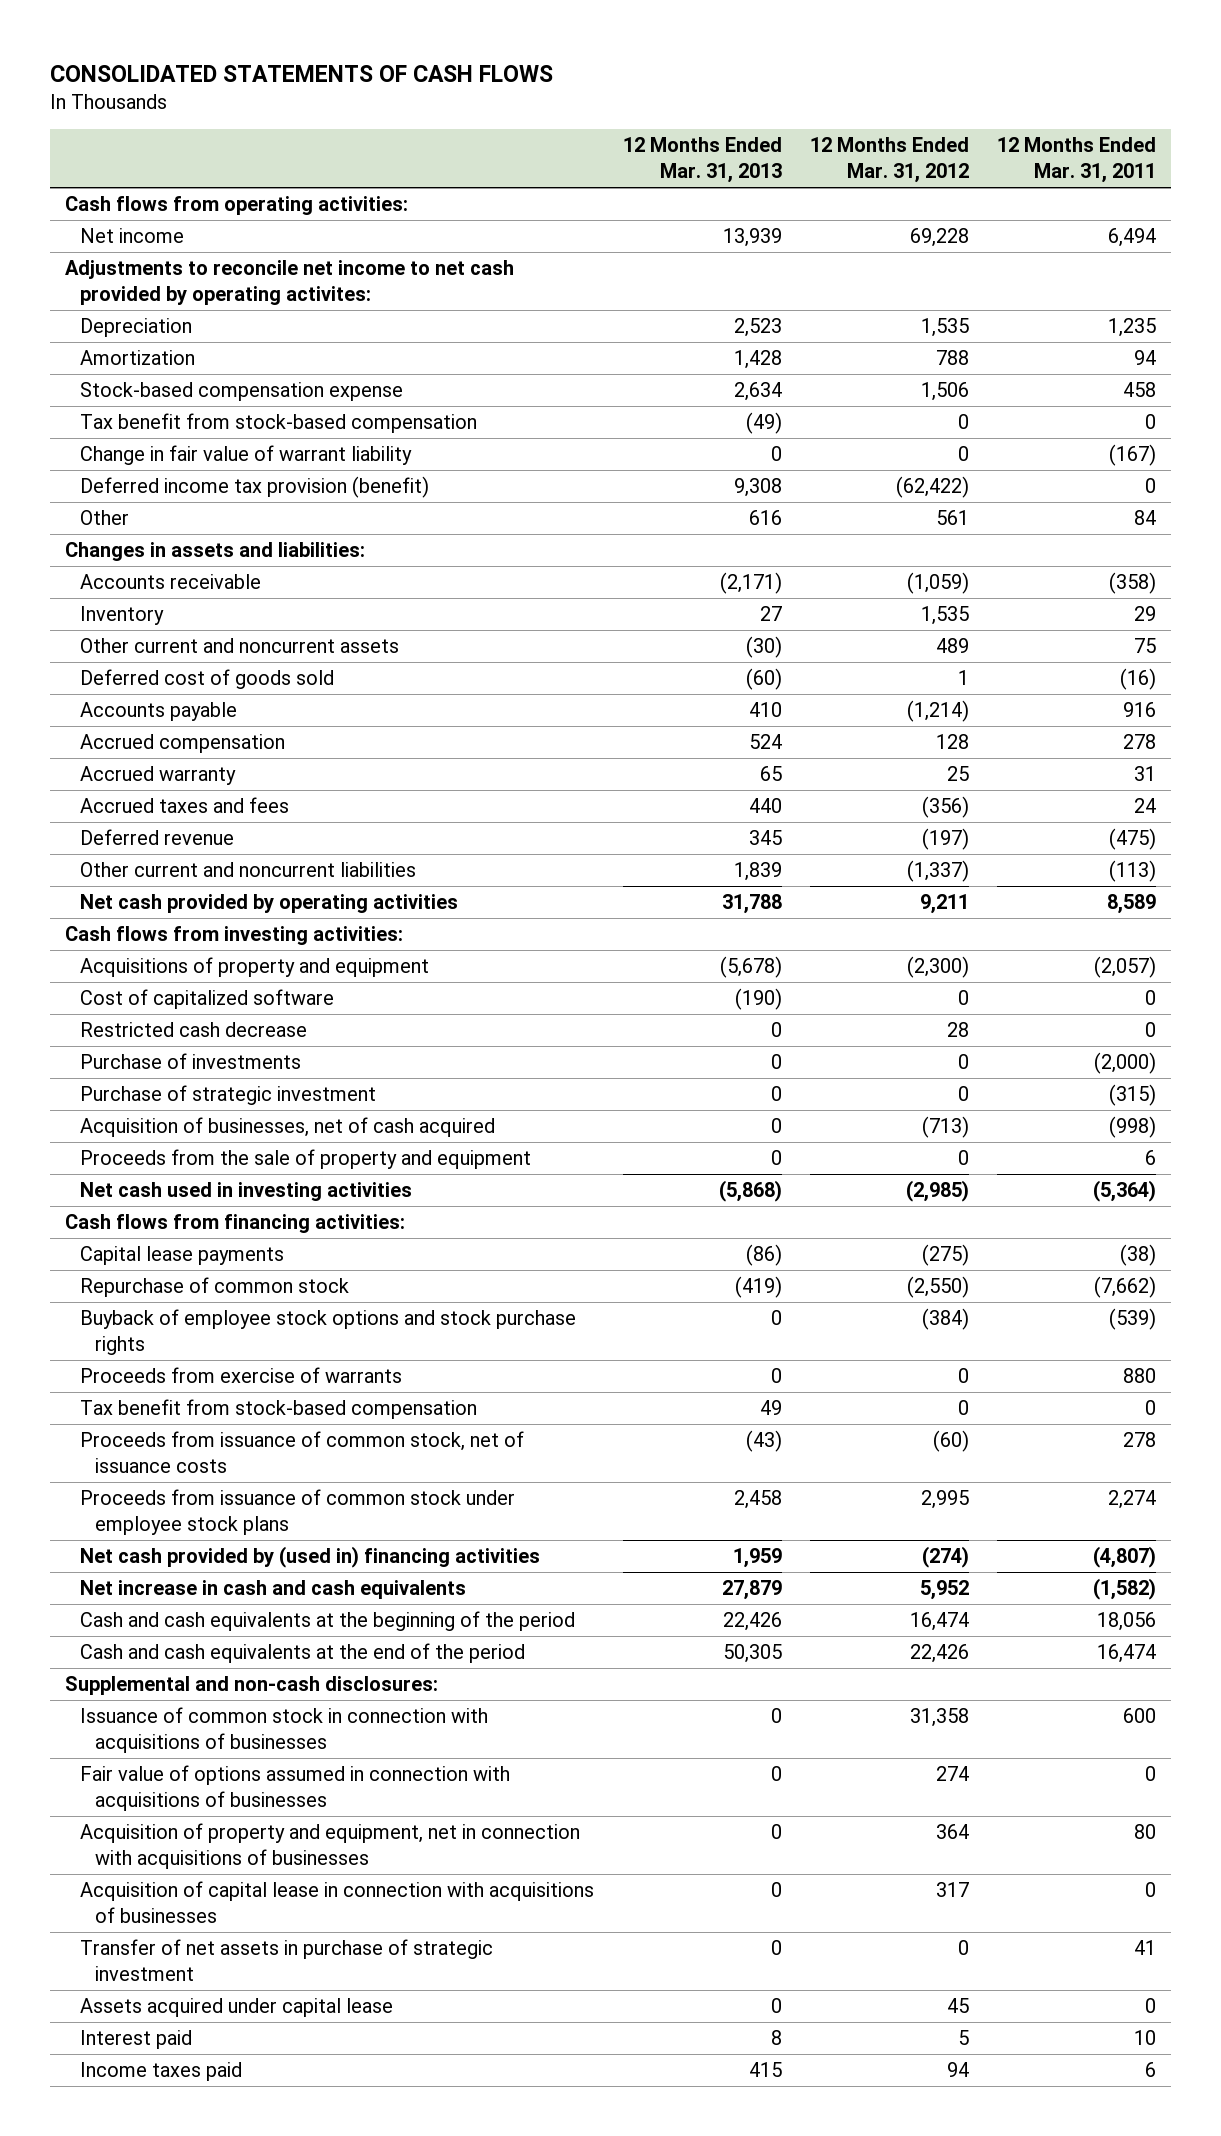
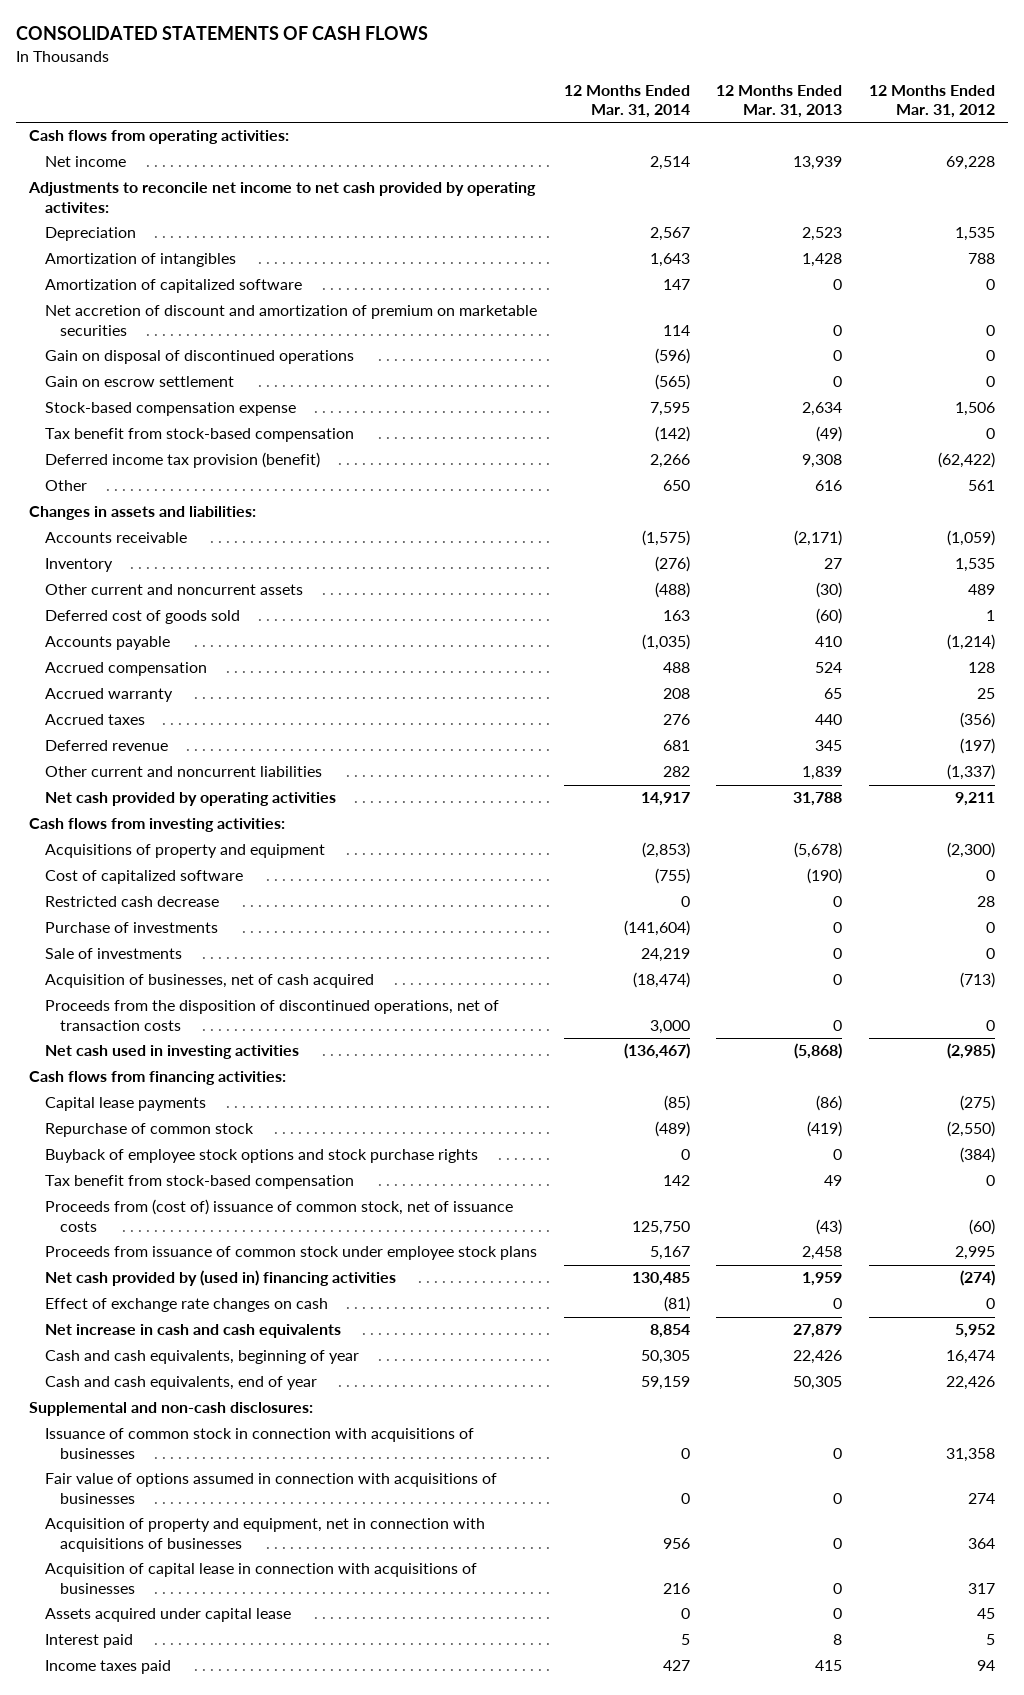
[997,137,1157,184] 12 Months Ended Mar. 31, 2011 -> none
none -> [563,84,690,118] 12 Months Ended Mar. 31, 2014
[80,350,196,366] Amortization -> [44,253,236,268] Amortization of intangibles
none -> [44,279,302,294] Amortization of capitalized software
none -> [44,305,537,336] Net accretion of discount and amortization of premium on marketable securities
none -> [44,350,354,365] Gain on disposal of discontinued operations
none -> [44,376,234,388] Gain on escrow settlement
[80,445,413,466] Change in fair value of warrant liability -> none
[80,797,290,814] Accrued taxes and fees -> [44,714,145,726] Accrued taxes
[80,1085,377,1106] Purchase of strategic investment -> none
none -> [44,948,182,960] Sale of investments
[80,1149,532,1170] Proceeds from the sale of property and equipment -> none
none -> [44,1000,499,1031] Proceeds from the disposition of discontinued operations, net of transaction costs
[80,1367,403,1384] Proceeds from exercise of warrants -> none
[80,1431,525,1474] Proceeds from issuance of common stock, net of issuance costs -> [44,1199,513,1232] Proceeds from (cost of) issuance of common stock, net of issuance costs
none -> [44,1298,328,1313] Effect of exchange rate changes on cash
[80,1611,576,1632] Cash and cash equivalents at the beginning of the period -> [44,1350,359,1365] Cash and cash equivalents, beginning of year
[80,1643,526,1664] Cash and cash equivalents at the end of the period -> [44,1376,317,1391] Cash and cash equivalents, end of year
[80,1939,494,1982] Transfer of net assets in purchase of strategic investment -> none

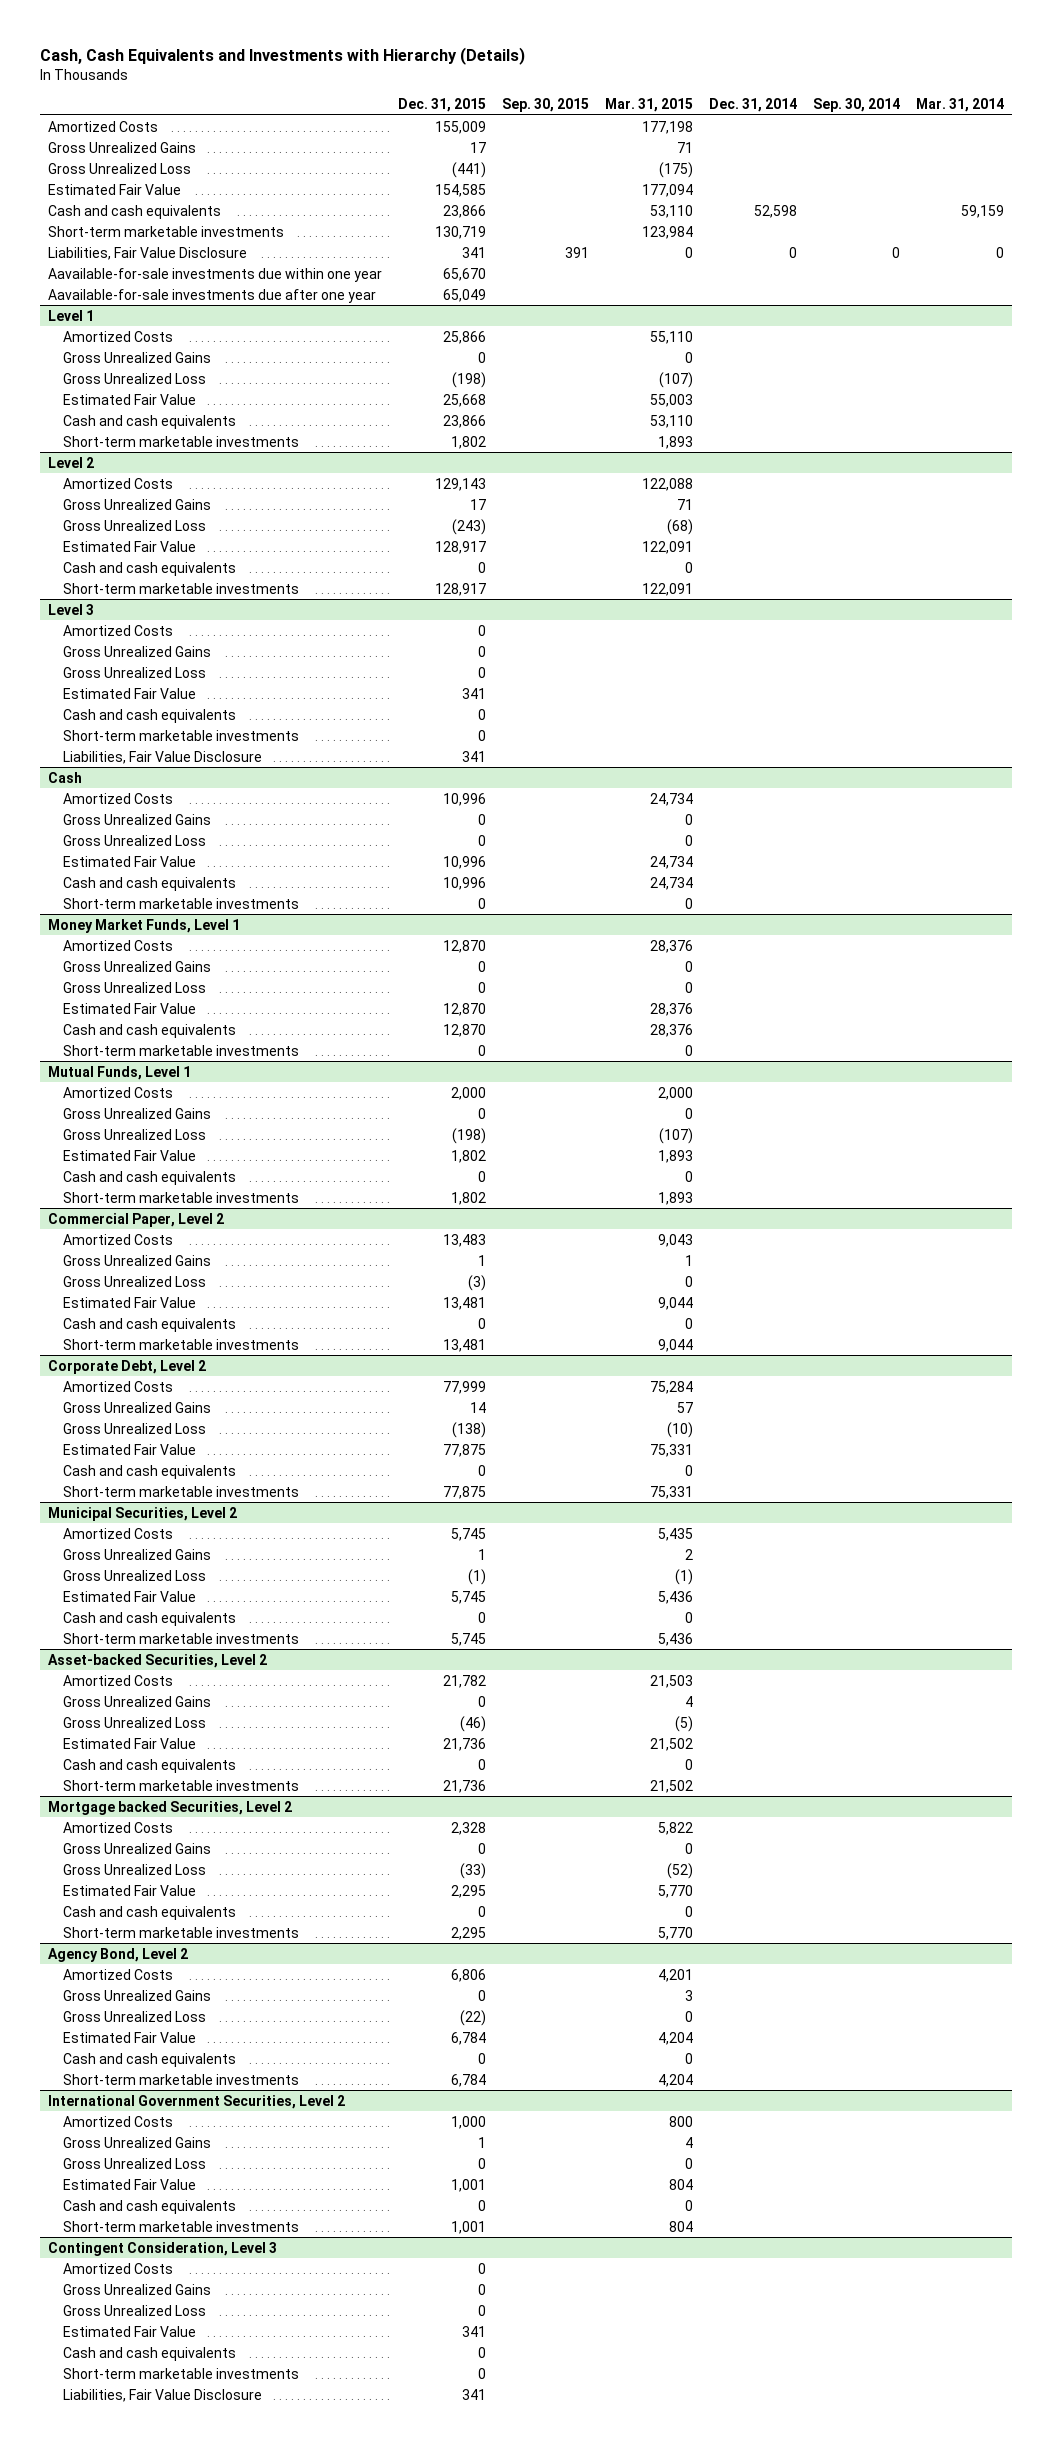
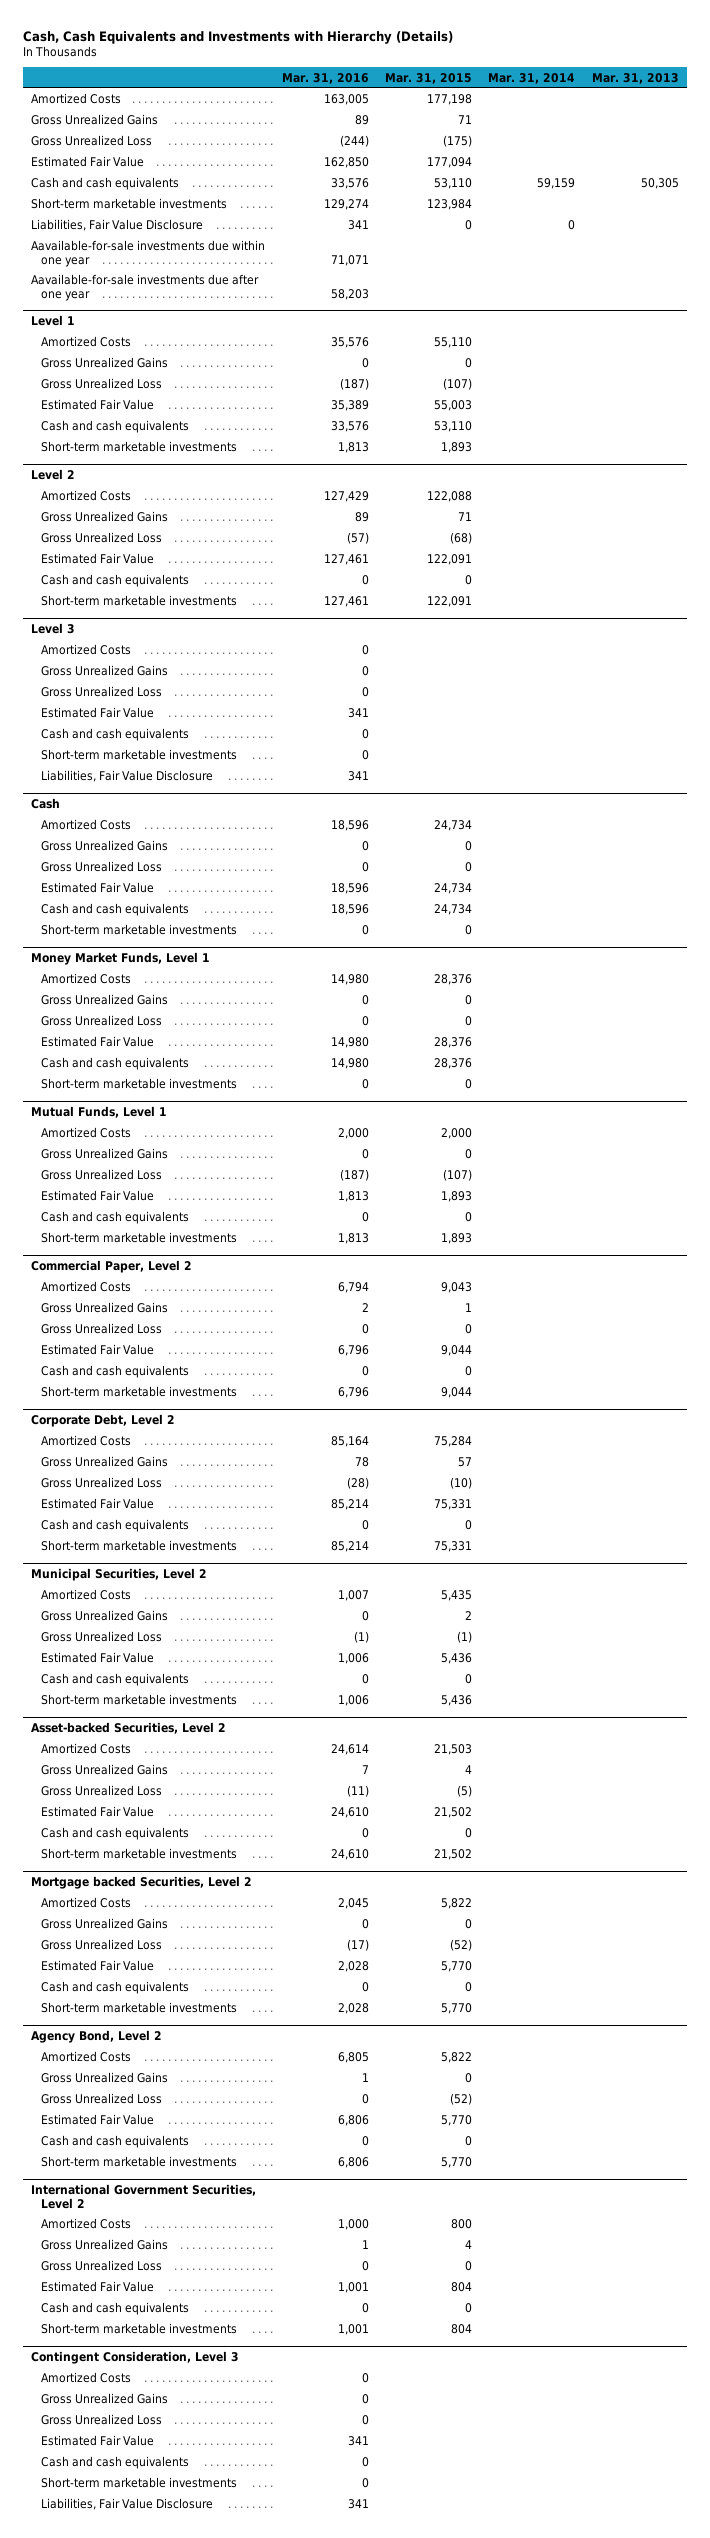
[397,98,486,113] Dec. 31, 2015 -> none
[501,98,589,113] Sep. 30, 2015 -> none
[708,98,797,113] Dec. 31, 2014 -> none
[812,98,900,113] Sep. 30, 2014 -> none
none -> [281,72,369,84] Mar. 31, 2016
none -> [591,72,679,84] Mar. 31, 2013
[657,1968,693,1982] 4,201 -> [441,2052,473,2064] 5,822
[684,1989,693,2001] 3 -> [465,2073,473,2084] 0
[684,2010,693,2022] 0 -> [450,2093,473,2106] (52)
[657,2031,693,2045] 4,204 -> [441,2115,473,2127] 5,770
[657,2073,693,2087] 4,204 -> [441,2157,473,2169] 5,770

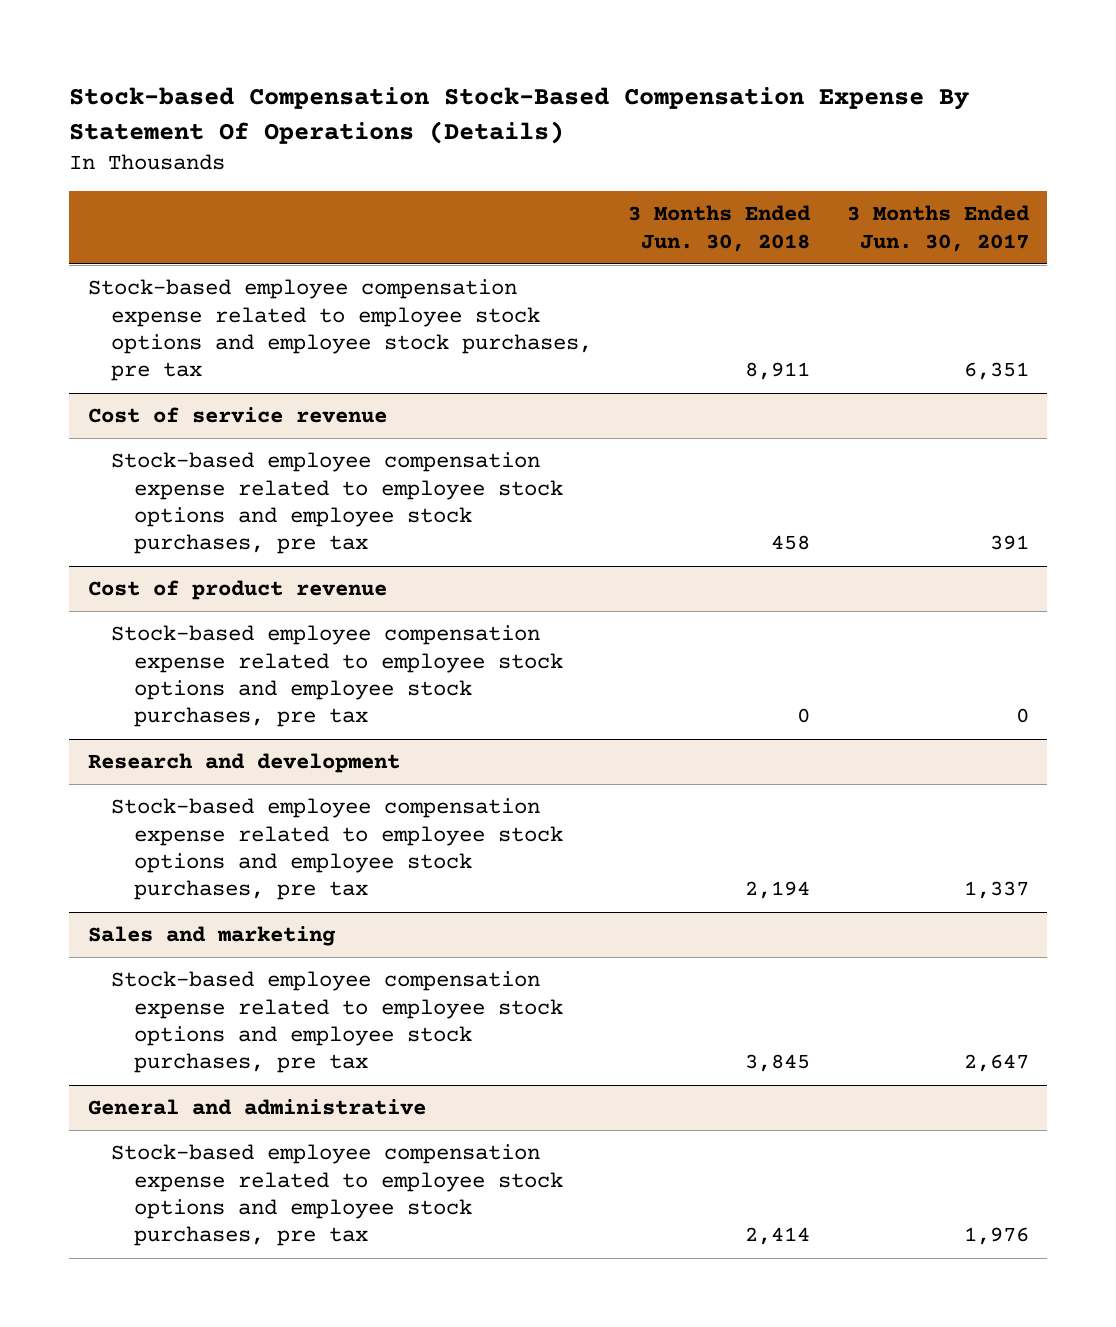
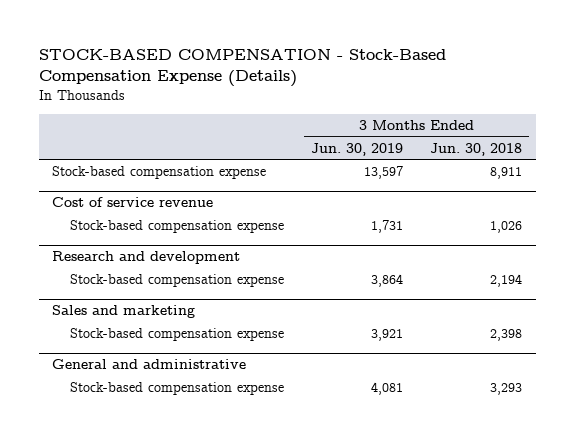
[69,87,970,144] Stock-based Compensation Stock-Based Compensation Expense By Statement Of Operations (Details) -> [38,49,446,88] STOCK-BASED COMPENSATION - Stock-Based Compensation Expense (Details)
[846,205,1030,252] 3 Months Ended Jun. 30, 2017 -> none
none -> [311,142,404,156] Jun. 30, 2019
[87,279,592,382] Stock-based employee compensation expense related to employee stock options and employee stock purchases, pre tax -> [52,166,267,180] Stock-based compensation expense
[87,580,387,601] Cost of product revenue -> none
[110,625,563,728] Stock-based employee compensation expense related to employee stock options and employee stock purchases, pre tax -> none
[110,452,563,555] Stock-based employee compensation expense related to employee stock options and employee stock purchases, pre tax -> [70,220,285,234] Stock-based compensation expense
[771,535,811,551] 458 -> [490,221,523,234] 1,026
[110,798,563,901] Stock-based employee compensation expense related to employee stock options and employee stock purchases, pre tax -> [70,274,285,288] Stock-based compensation expense
[110,971,563,1074] Stock-based employee compensation expense related to employee stock options and employee stock purchases, pre tax -> [70,328,285,342] Stock-based compensation expense
[745,1054,811,1073] 3,845 -> [490,329,523,342] 2,398
[110,1144,563,1247] Stock-based employee compensation expense related to employee stock options and employee stock purchases, pre tax -> [70,382,285,396] Stock-based compensation expense
[745,1227,811,1246] 2,414 -> [490,383,523,396] 3,293

